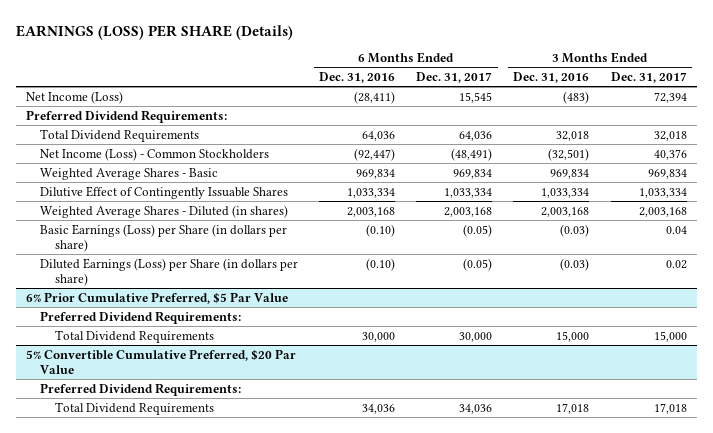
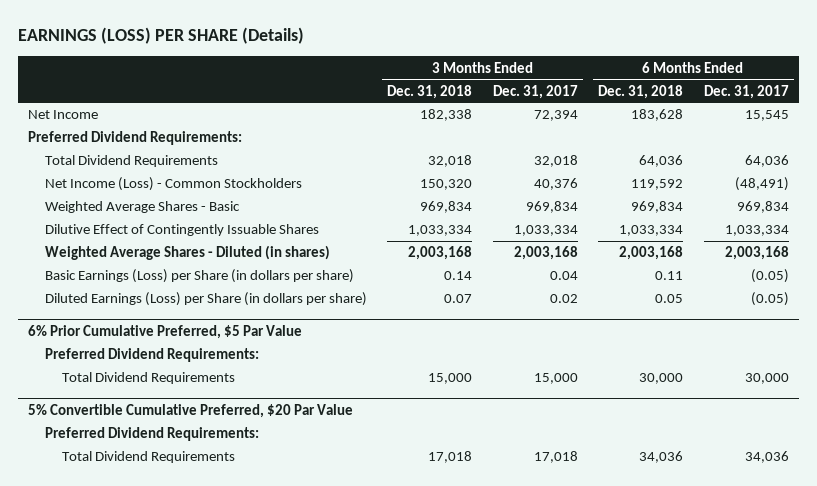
[319,71,396,83] Dec. 31, 2016 -> none
[513,71,590,83] Dec. 31, 2016 -> none
none -> [387,84,473,99] Dec. 31, 2018
none -> [598,84,684,99] Dec. 31, 2018
[26,90,124,104] Net Income (Loss) -> [27,110,98,120] Net Income

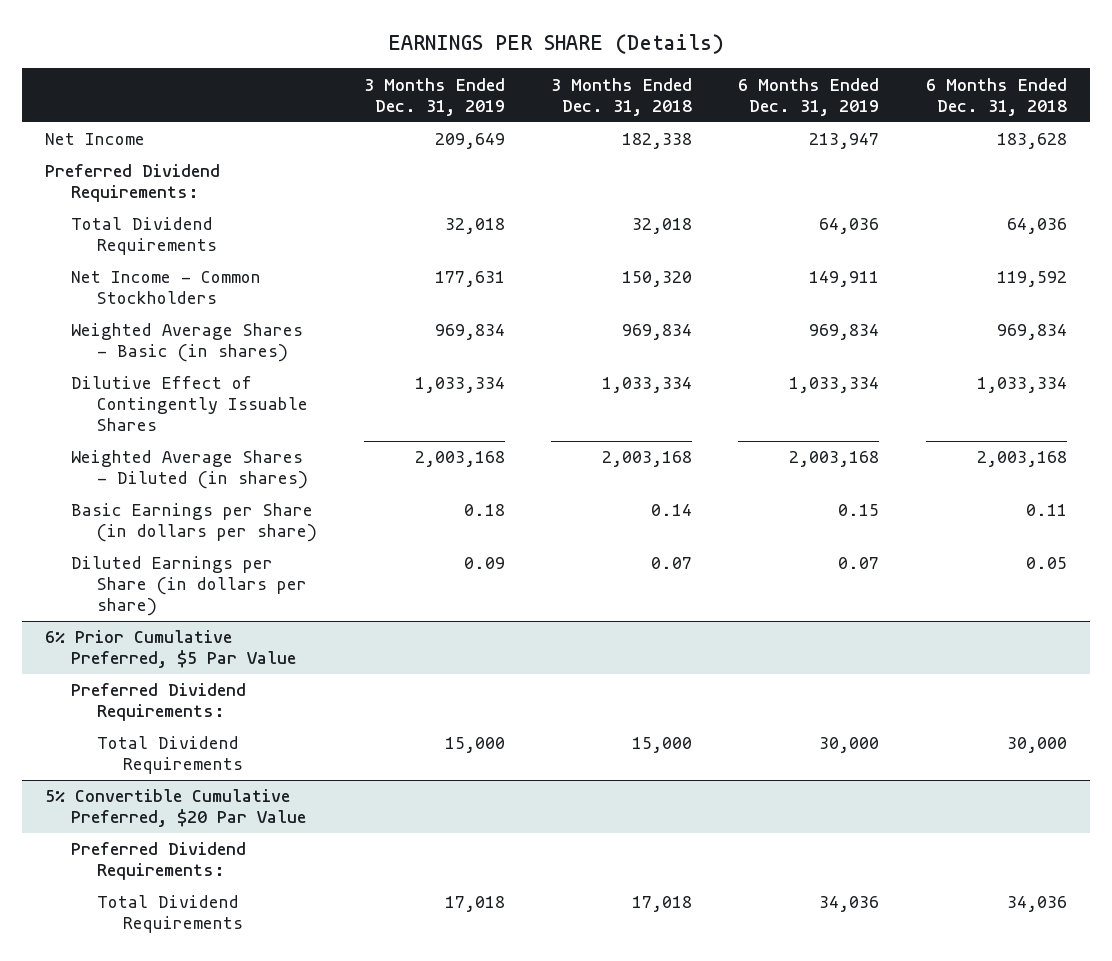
[17,27,304,45] EARNINGS (LOSS) PER SHARE (Details) -> [387,34,724,55] EARNINGS PER SHARE (Details)
[492,84,578,99] Dec. 31, 2017 -> none
[703,84,789,99] Dec. 31, 2017 -> none
none -> [363,77,505,116] 3 Months Ended Dec. 31, 2019
none -> [738,77,880,116] 6 Months Ended Dec. 31, 2019
[45,177,303,192] Net Income (Loss) - Common Stockholders -> [71,271,262,305] Net Income - Common Stockholders
[45,201,241,214] Weighted Average Shares - Basic -> [71,323,304,363] Weighted Average Shares - Basic (in shares)
[45,269,355,284] Basic Earnings (Loss) per Share (in dollars per share) -> [71,503,318,543] Basic Earnings per Share (in dollars per share)
[45,292,368,307] Diluted Earnings (Loss) per Share (in dollars per share) -> [71,556,308,617] Diluted Earnings per Share (in dollars per share)

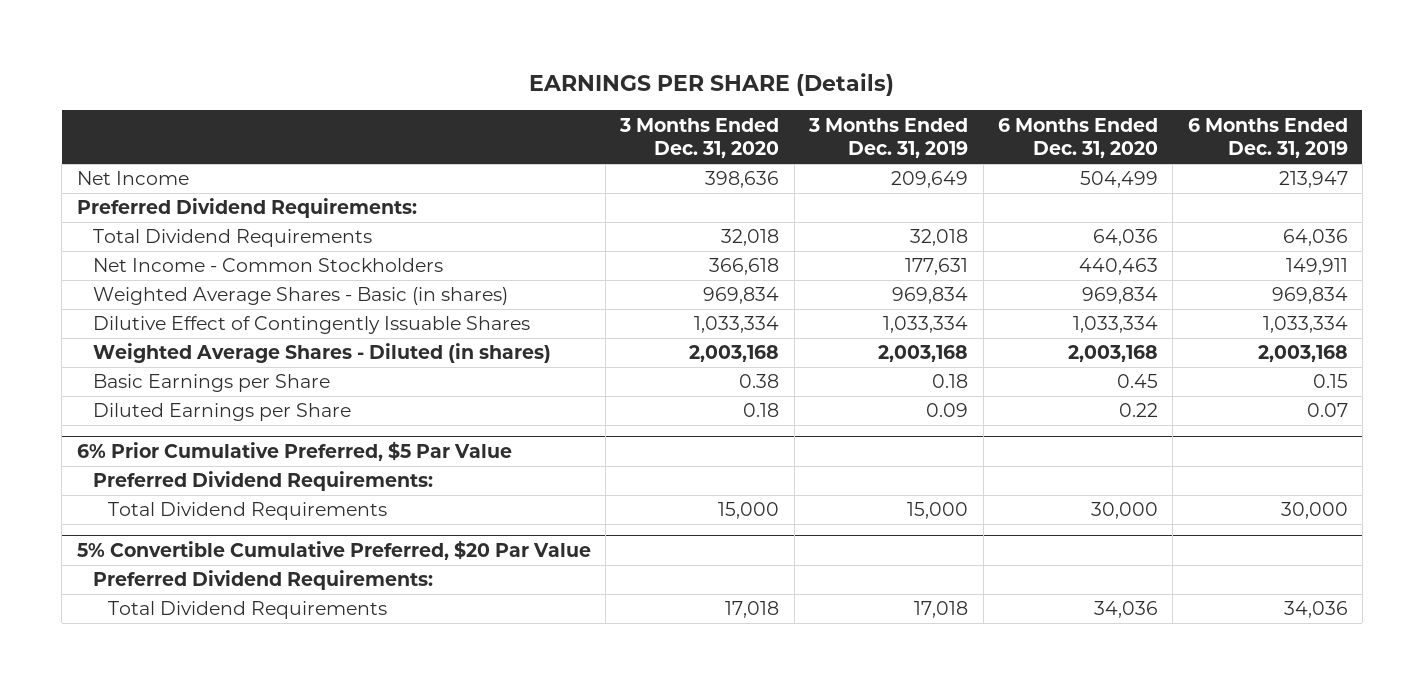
[550,77,692,116] 3 Months Ended Dec. 31, 2018 -> none
[925,77,1067,116] 6 Months Ended Dec. 31, 2018 -> none
none -> [619,117,780,159] 3 Months Ended Dec. 31, 2020
none -> [997,117,1158,159] 6 Months Ended Dec. 31, 2020
[71,503,318,543] Basic Earnings per Share (in dollars per share) -> [92,374,330,393] Basic Earnings per Share
[71,556,308,617] Diluted Earnings per Share (in dollars per share) -> [92,403,351,422] Diluted Earnings per Share

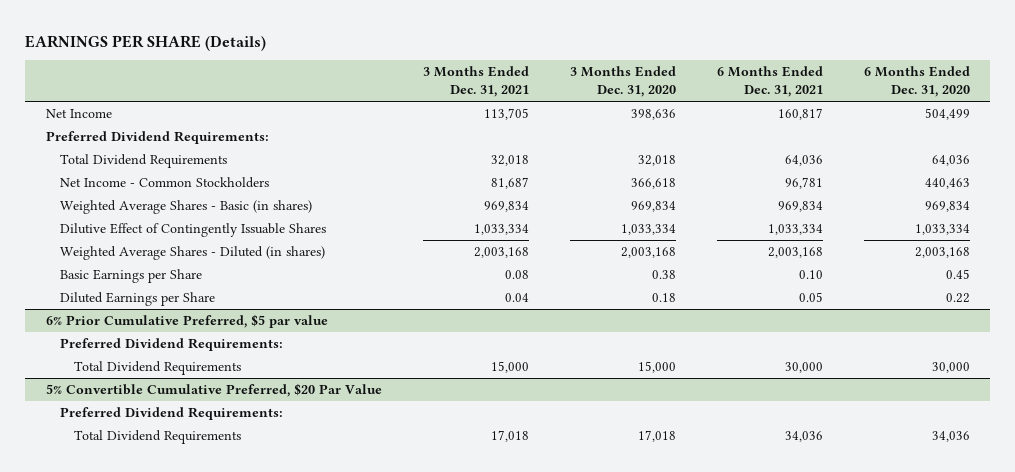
[808,117,969,159] 3 Months Ended Dec. 31, 2019 -> none
[1187,117,1348,159] 6 Months Ended Dec. 31, 2019 -> none
none -> [422,66,529,98] 3 Months Ended Dec. 31, 2021
none -> [716,66,823,98] 6 Months Ended Dec. 31, 2021
[76,441,512,462] 6% Prior Cumulative Preferred, $5 Par Value -> [45,313,328,328] 6% Prior Cumulative Preferred, $5 par value

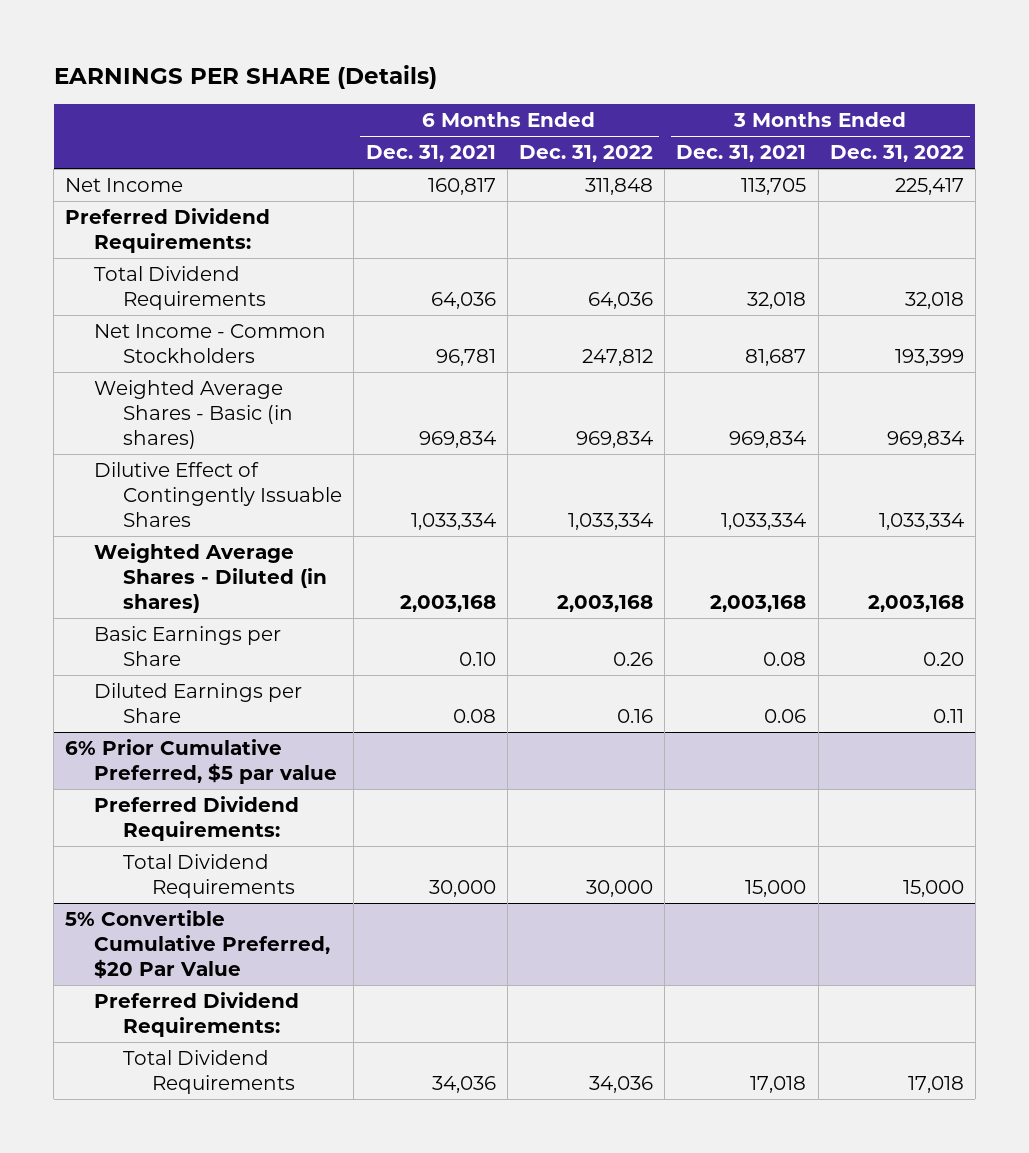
[569,66,676,98] 3 Months Ended Dec. 31, 2020 -> none
[863,66,970,98] 6 Months Ended Dec. 31, 2020 -> none
none -> [519,145,654,163] Dec. 31, 2022
none -> [829,145,964,163] Dec. 31, 2022
[504,292,529,302] 0.04 -> [764,708,807,723] 0.06
[798,291,823,302] 0.05 -> [452,708,496,723] 0.08

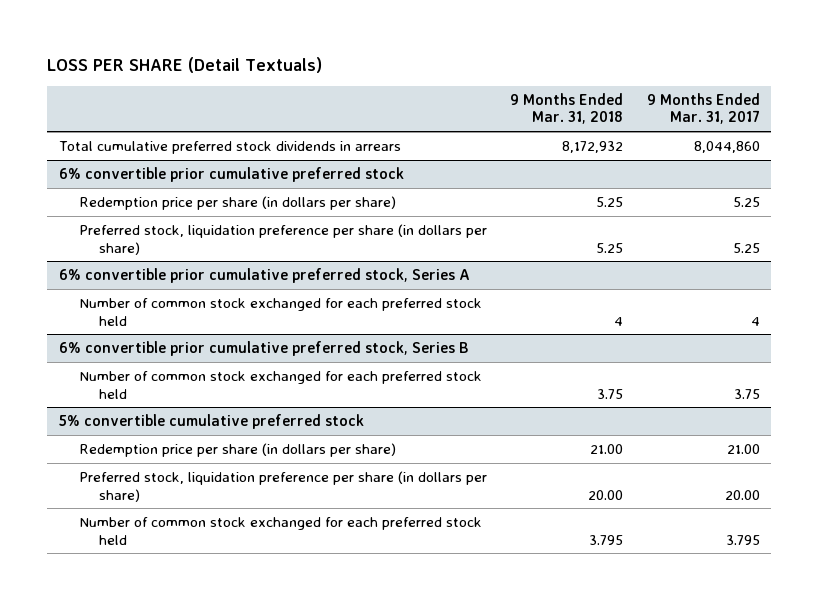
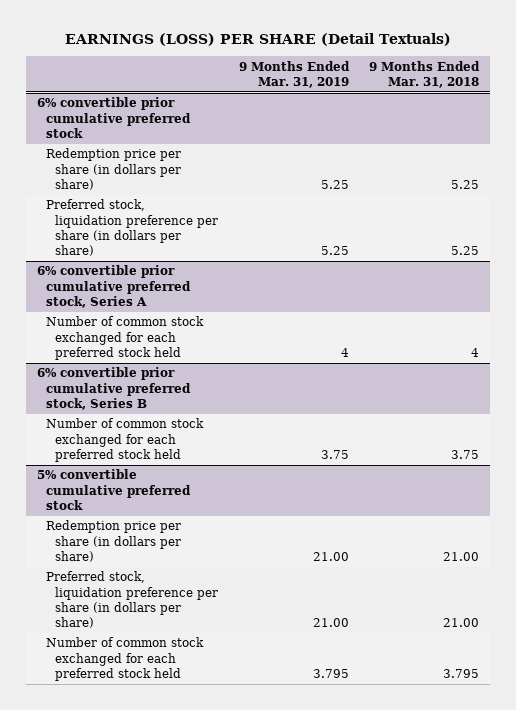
[47,56,323,73] LOSS PER SHARE (Detail Textuals) -> [64,33,451,47] EARNINGS (LOSS) PER SHARE (Detail Textuals)
[646,92,760,125] 9 Months Ended Mar. 31, 2017 -> none
none -> [238,60,350,88] 9 Months Ended Mar. 31, 2019
[58,140,401,154] Total cumulative preferred stock dividends in arrears -> none
[588,489,624,500] 20.00 -> [443,617,480,627] 21.00

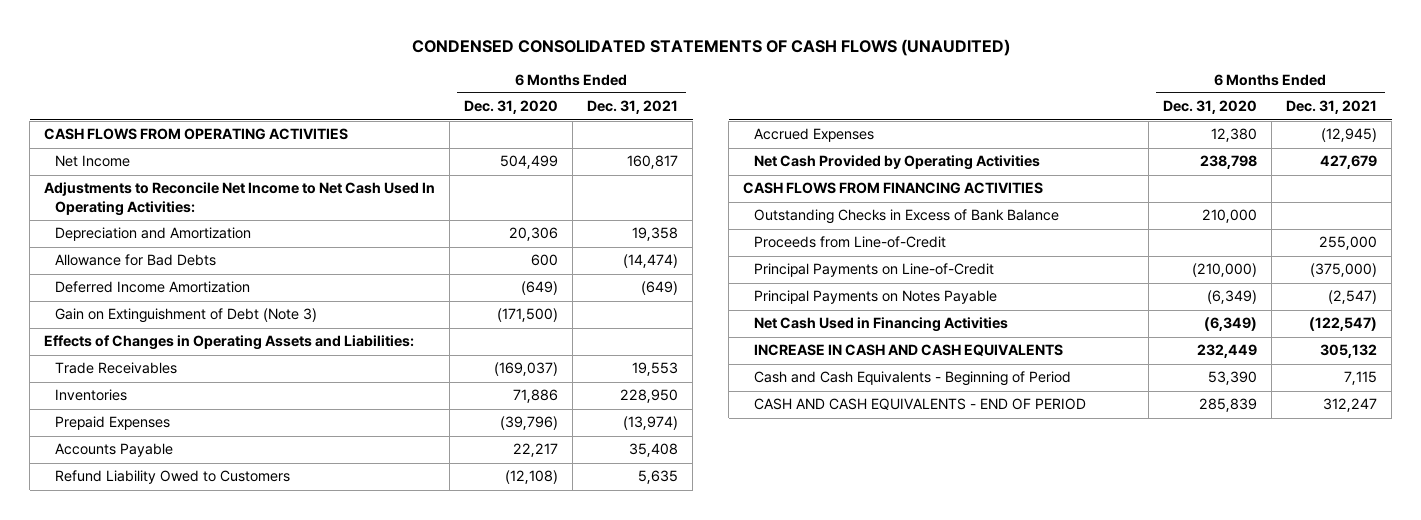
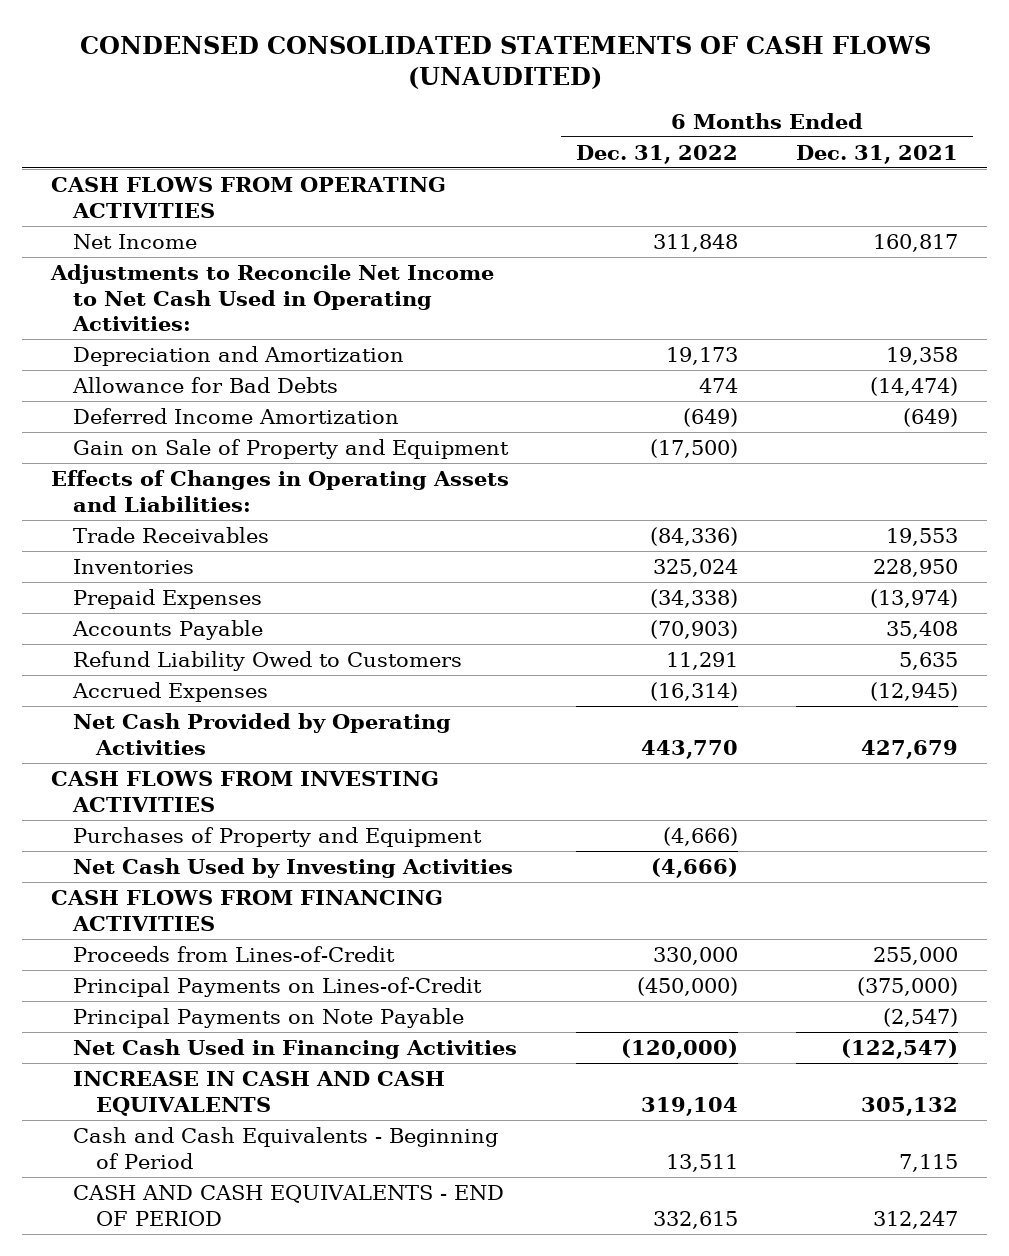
[464,100,559,115] Dec. 31, 2020 -> none
none -> [575,144,738,164] Dec. 31, 2022
[44,182,436,216] Adjustments to Reconcile Net Income to Net Cash Used In Operating Activities: -> [50,264,495,332] Adjustments to Reconcile Net Income to Net Cash Used in Operating Activities:
[55,308,318,324] Gain on Extinguishment of Debt (Note 3) -> none
none -> [73,439,510,460] Gain on Sale of Property and Equipment
none -> [51,771,440,812] CASH FLOWS FROM INVESTING ACTIVITIES
none -> [73,827,483,848] Purchases of Property and Equipment
none -> [73,858,514,879] Net Cash Used by Investing Activities
[754,209,1060,225] Outstanding Checks in Excess of Bank Balance -> none
[754,236,947,249] Proceeds from Line-of-Credit -> [73,946,396,963] Proceeds from Lines-of-Credit
[754,263,995,278] Principal Payments on Line-of-Credit -> [73,977,483,998] Principal Payments on Lines-of-Credit
[754,290,998,305] Principal Payments on Notes Payable -> [73,1008,465,1029] Principal Payments on Note Payable

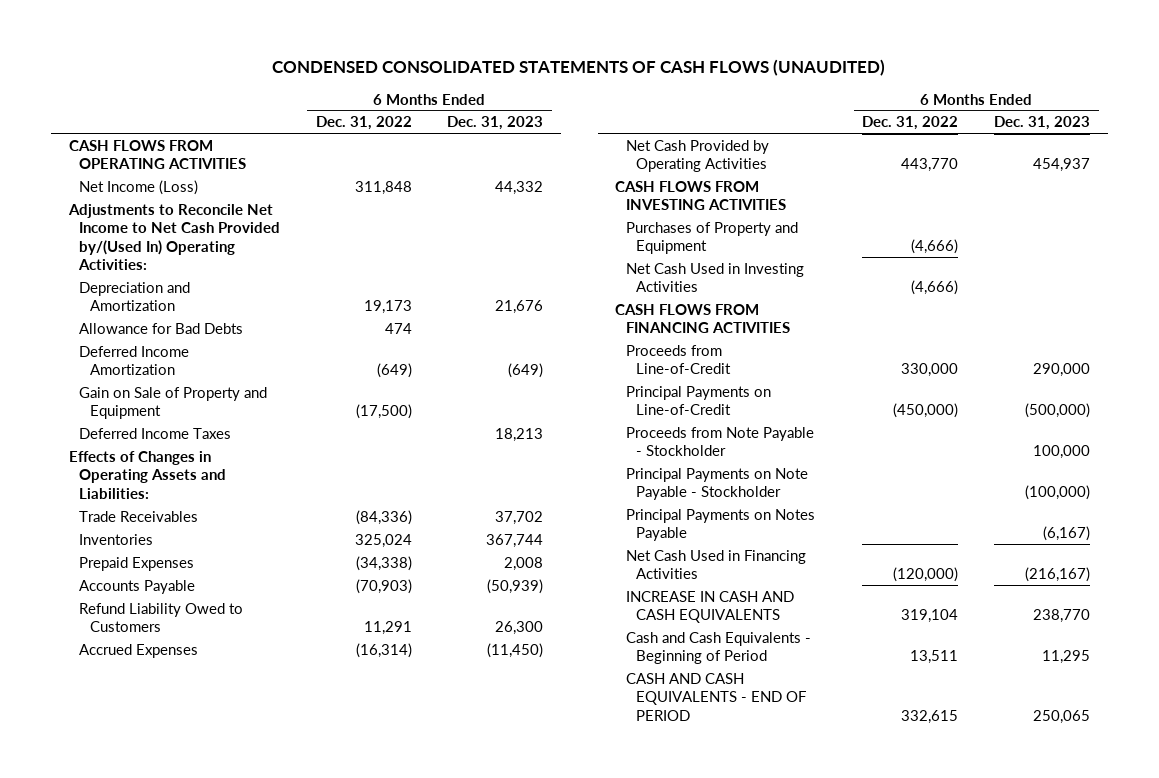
[795,144,958,164] Dec. 31, 2021 -> none
none -> [447,116,544,131] Dec. 31, 2023
[73,234,198,250] Net Income -> [79,179,199,195] Net Income (Loss)
[50,264,495,332] Adjustments to Reconcile Net Income to Net Cash Used in Operating Activities: -> [67,203,281,271] Adjustments to Reconcile Net Income to Net Cash Provided by/(Used In) Operating Activities:
none -> [79,427,232,439] Deferred Income Taxes
[73,858,514,879] Net Cash Used by Investing Activities -> [625,262,804,293] Net Cash Used in Investing Activities
[73,946,396,963] Proceeds from Lines-of-Credit -> [625,344,732,375] Proceeds from Line-of-Credit
[73,977,483,998] Principal Payments on Lines-of-Credit -> [625,385,771,416] Principal Payments on Line-of-Credit
none -> [625,426,814,457] Proceeds from Note Payable - Stockholder
none -> [625,467,808,501] Principal Payments on Note Payable - Stockholder
[73,1008,465,1029] Principal Payments on Note Payable -> [625,508,815,542] Principal Payments on Notes Payable

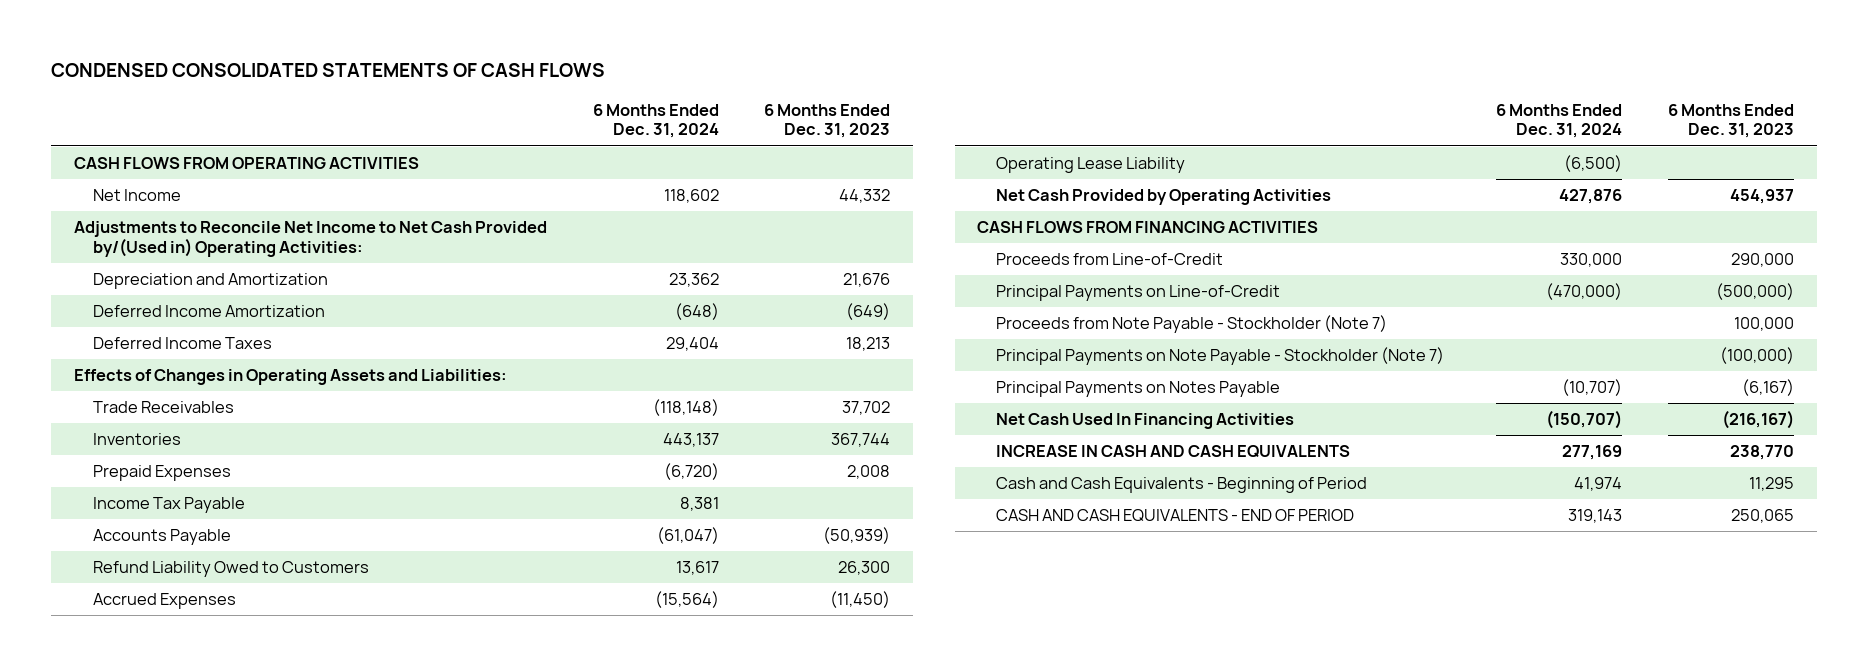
[272,59,886,77] CONDENSED CONSOLIDATED STATEMENTS OF CASH FLOWS (UNAUDITED) -> [51,62,606,77] CONDENSED CONSOLIDATED STATEMENTS OF CASH FLOWS
[315,116,412,131] Dec. 31, 2022 -> none
none -> [592,103,719,139] 6 Months Ended Dec. 31, 2024
[79,179,199,195] Net Income (Loss) -> [93,189,182,202] Net Income
[67,203,281,271] Adjustments to Reconcile Net Income to Net Cash Provided by/(Used In) Operating Activities: -> [74,221,548,257] Adjustments to Reconcile Net Income to Net Cash Provided by/(Used in) Operating Activities:
[79,322,244,334] Allowance for Bad Debts -> none
[79,386,268,420] Gain on Sale of Property and Equipment -> none
none -> [93,497,246,514] Income Tax Payable
none -> [996,157,1186,174] Operating Lease Liability
[615,180,786,211] CASH FLOWS FROM INVESTING ACTIVITIES -> none
[625,221,798,255] Purchases of Property and Equipment -> none
[625,262,804,293] Net Cash Used in Investing Activities -> none
[625,426,814,457] Proceeds from Note Payable - Stockholder -> [996,315,1388,334] Proceeds from Note Payable - Stockholder (Note 7)
[625,467,808,501] Principal Payments on Note Payable - Stockholder -> [996,347,1445,366] Principal Payments on Note Payable - Stockholder (Note 7)
[625,549,806,580] Net Cash Used in Financing Activities -> [996,413,1295,430] Net Cash Used In Financing Activities

